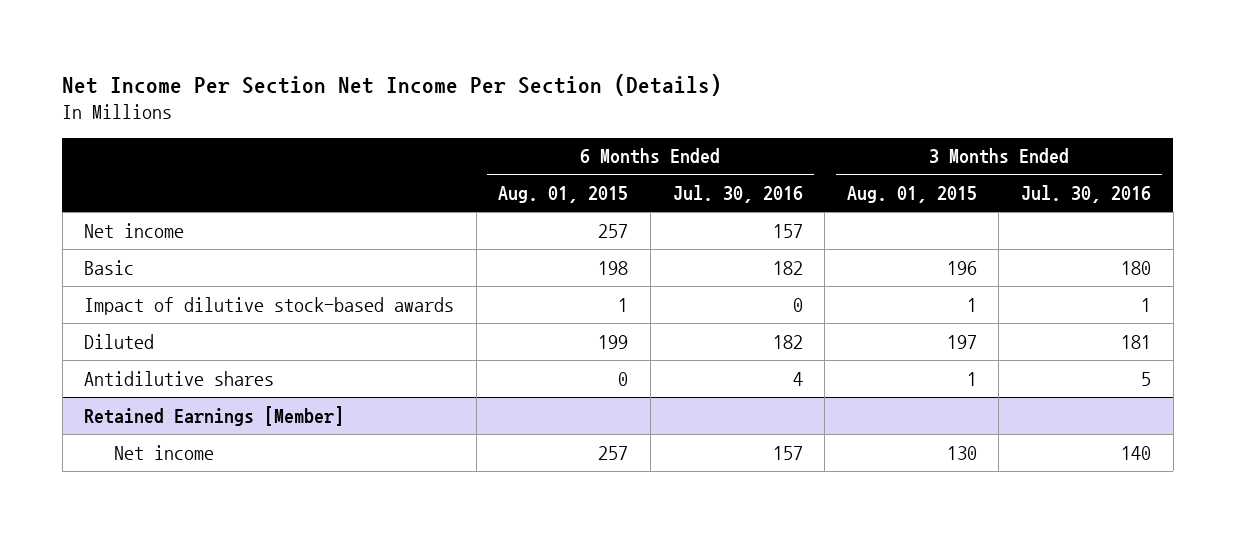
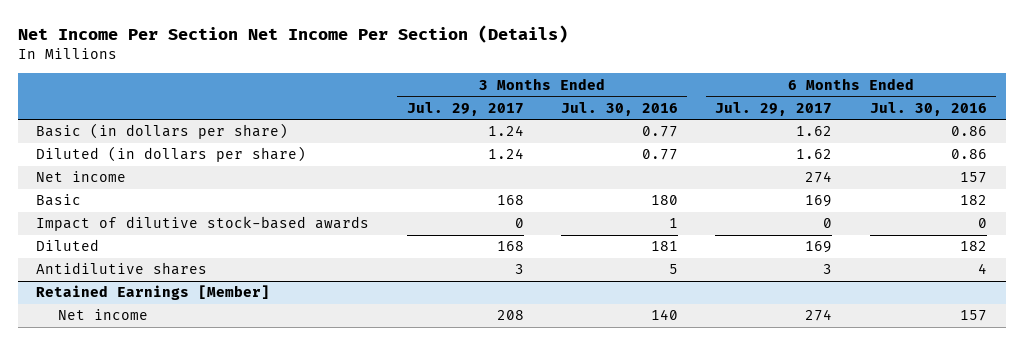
[498,186,629,204] Aug. 01, 2015 -> none
[846,186,977,204] Aug. 01, 2015 -> none
none -> [406,101,524,116] Jul. 29, 2017
none -> [715,101,833,116] Jul. 29, 2017
none -> [36,123,289,140] Basic (in dollars per share)
none -> [36,146,307,163] Diluted (in dollars per share)

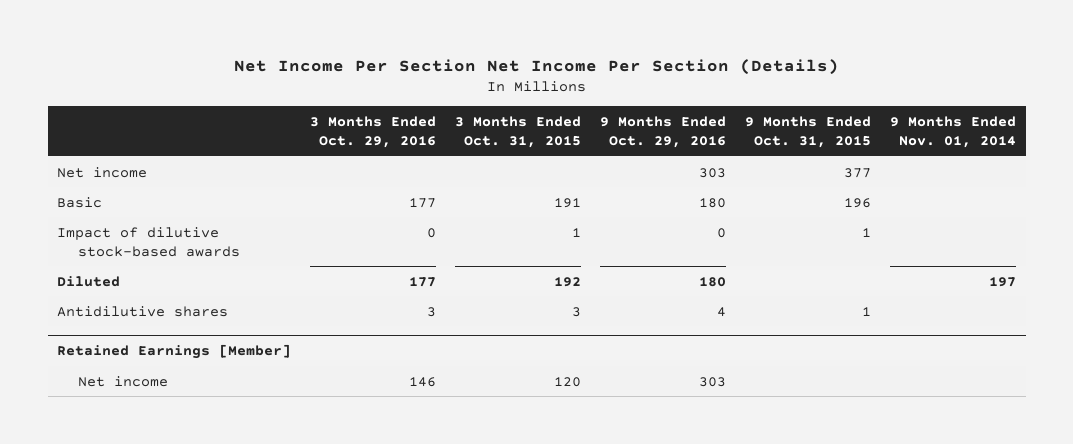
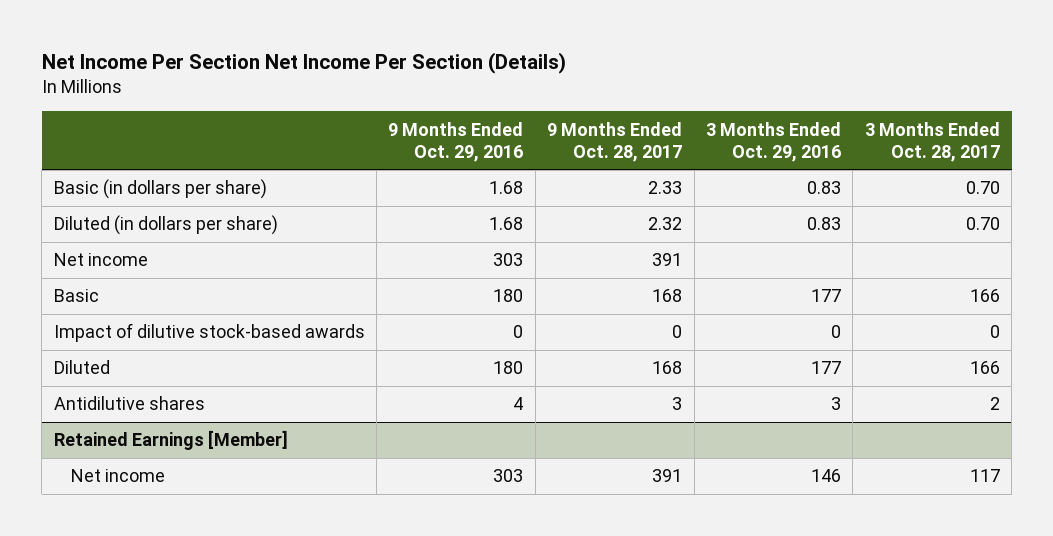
[455,115,582,148] 3 Months Ended Oct. 31, 2015 -> none
[745,115,872,148] 9 Months Ended Oct. 31, 2015 -> none
[890,115,1017,148] 9 Months Ended Nov. 01, 2014 -> none
none -> [547,121,683,162] 9 Months Ended Oct. 28, 2017
none -> [864,121,1000,162] 3 Months Ended Oct. 28, 2017
none -> [53,179,267,200] Basic (in dollars per share)
none -> [53,215,278,236] Diluted (in dollars per share)

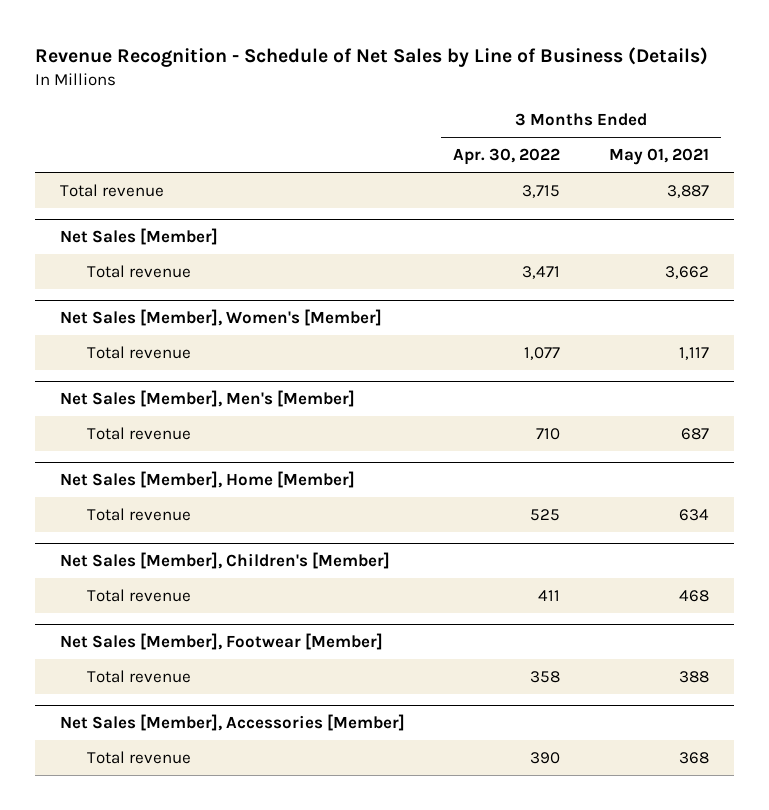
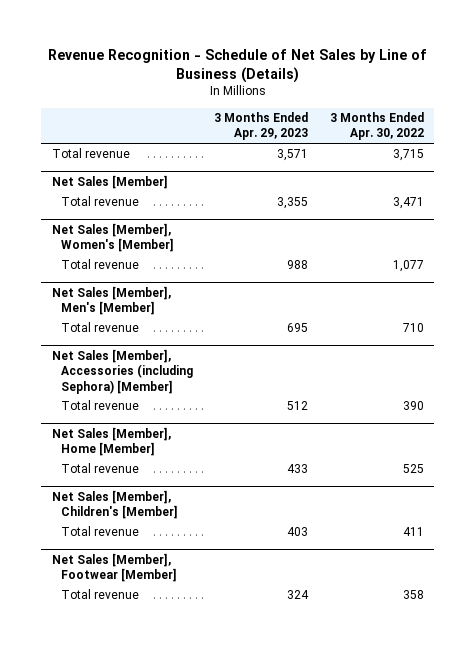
[609,148,710,166] May 01, 2021 -> none
none -> [214,112,309,141] 3 Months Ended Apr. 29, 2023
none -> [52,349,193,394] Net Sales [Member], Accessories (including Sephora) [Member]
none -> [60,400,139,411] Total revenue
[59,713,405,731] Net Sales [Member], Accessories [Member] -> none
[86,750,191,764] Total revenue -> none

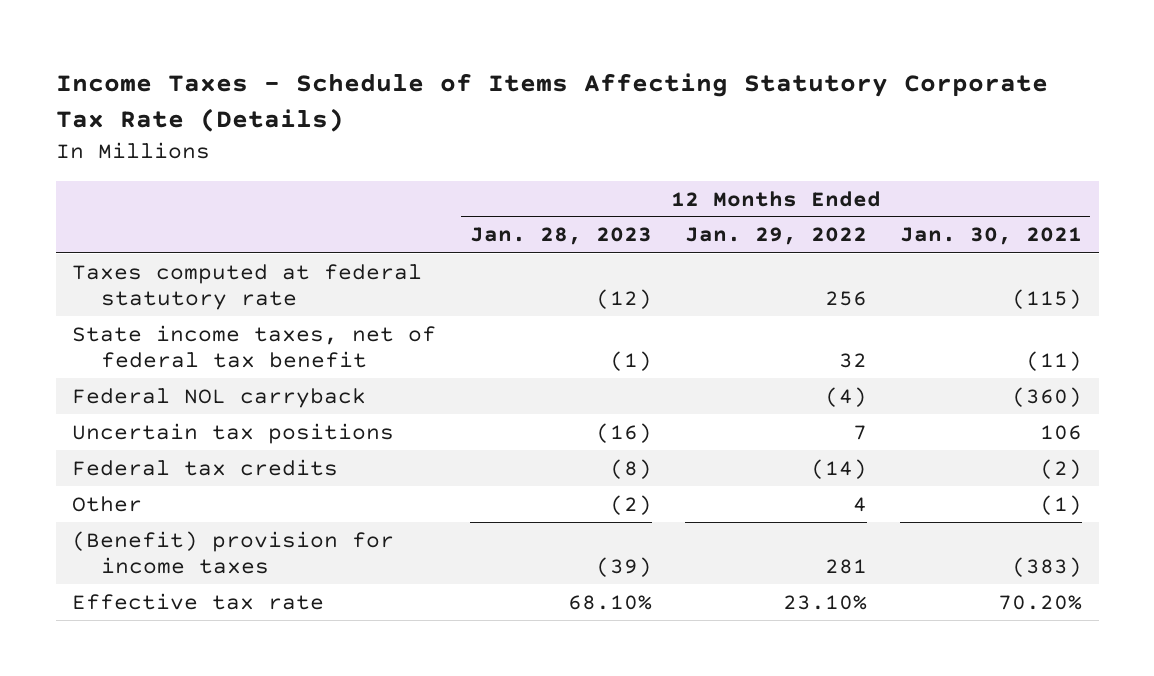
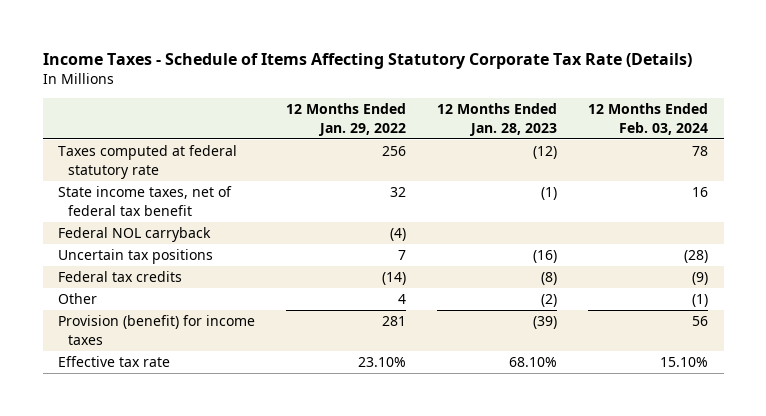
[899,227,1082,246] Jan. 30, 2021 -> none
none -> [588,103,709,135] 12 Months Ended Feb. 03, 2024
[72,530,395,575] (Benefit) provision for income taxes -> [58,315,256,345] Provision (benefit) for income taxes

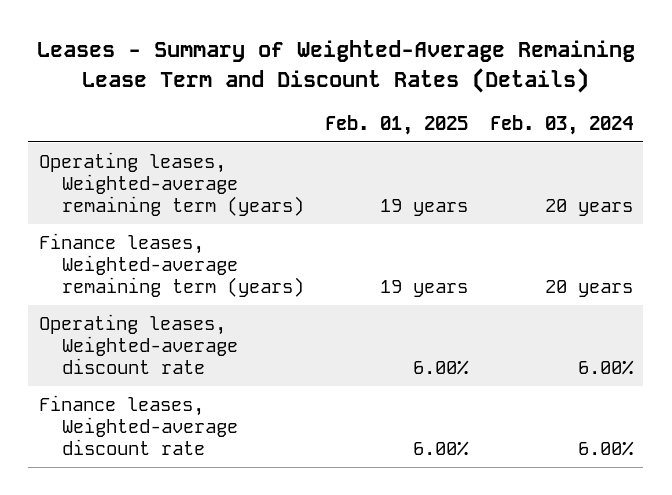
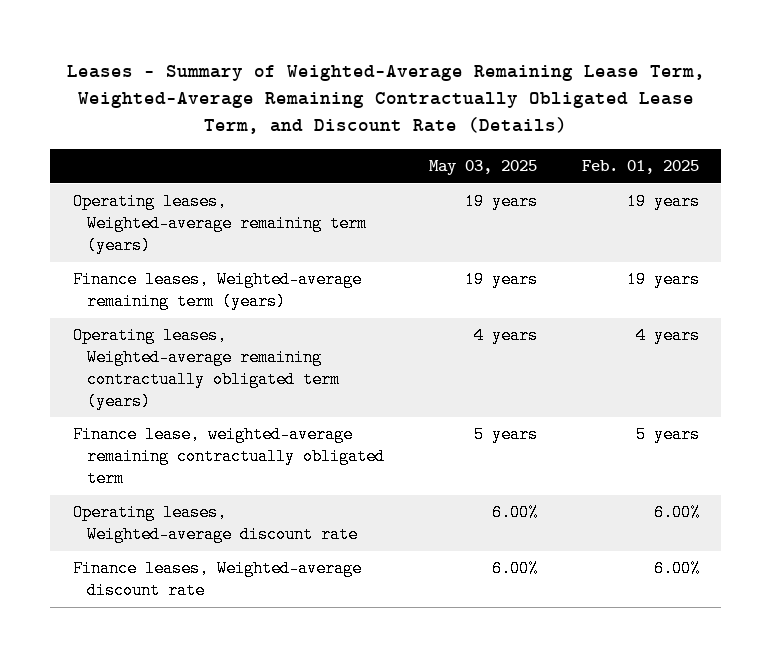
[36,40,635,93] Leases - Summary of Weighted-Average Remaining Lease Term and Discount Rates (Details) -> [66,65,705,135] Leases - Summary of Weighted-Average Remaining Lease Term, Weighted-Average Remaining Contractually Obligated Lease Term, and Discount Rate (Details)
[489,115,633,136] Feb. 03, 2024 -> none
none -> [428,159,537,175] May 03, 2025
none -> [72,327,340,410] Operating leases, Weighted-average remaining contractually obligated term (years)
none -> [72,426,385,487] Finance lease, weighted-average remaining contractually obligated term

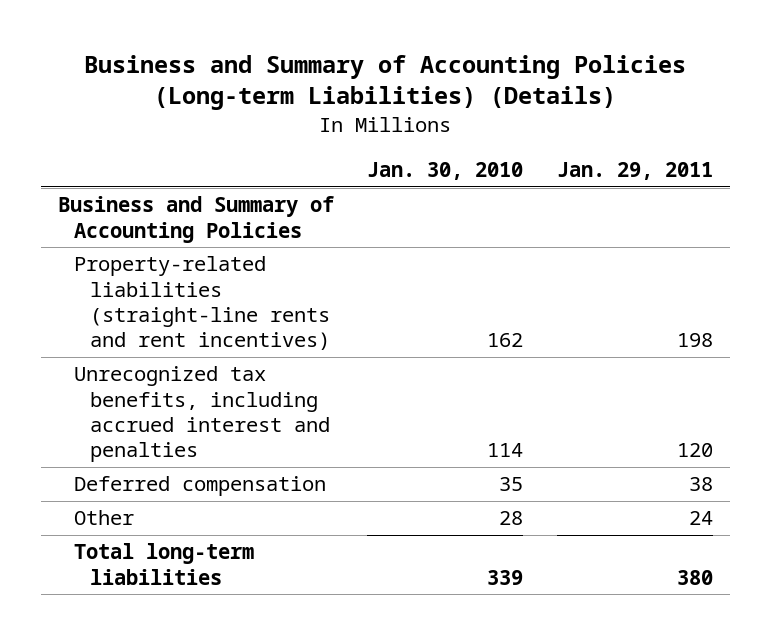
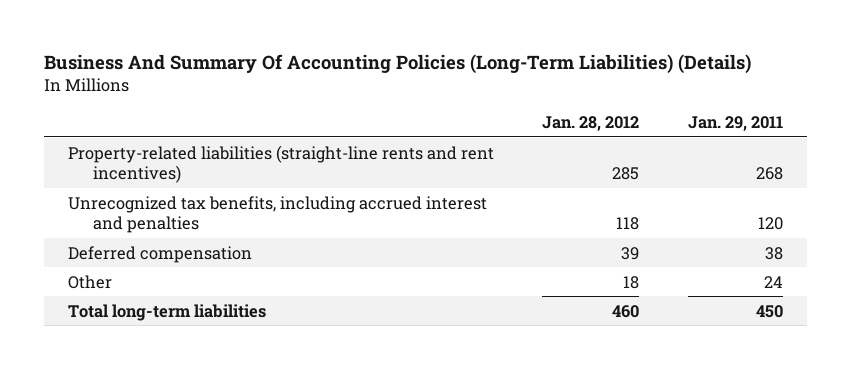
[84,54,687,111] Business and Summary of Accounting Policies (Long-term Liabilities) (Details) -> [43,54,751,75] Business And Summary Of Accounting Policies (Long-Term Liabilities) (Details)
[367,162,524,181] Jan. 30, 2010 -> none
none -> [542,116,640,132] Jan. 28, 2012
[57,196,334,243] Business and Summary of Accounting Policies -> none
[677,333,714,348] 198 -> [755,167,783,181] 268
[677,569,714,585] 380 -> [755,304,783,318] 450

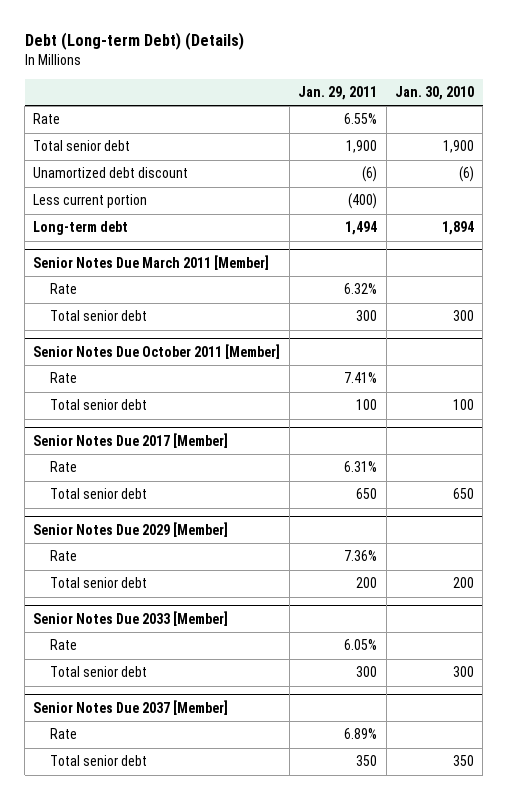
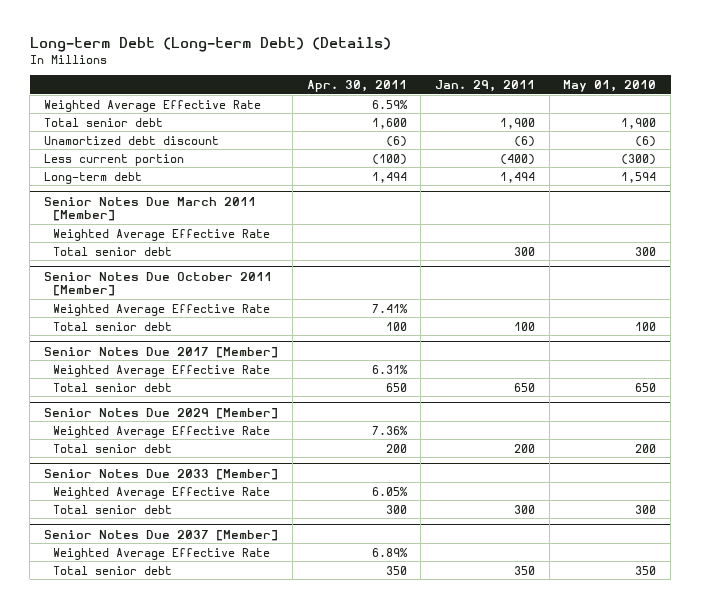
[24,32,244,51] Debt (Long-term Debt) (Details) -> [29,36,391,52] Long-term Debt (Long-term Debt) (Details)
[394,85,474,100] Jan. 30, 2010 -> none
none -> [306,79,407,92] Apr. 30, 2011
none -> [563,79,657,92] May 01, 2010
[33,113,61,125] Rate -> none
none -> [44,99,262,112] Weighted Average Effective Rate
[49,283,77,295] Rate -> none
none -> [52,228,270,241] Weighted Average Effective Rate
[49,372,77,384] Rate -> none
none -> [52,303,270,316] Weighted Average Effective Rate
[49,461,77,473] Rate -> none
none -> [52,364,270,377] Weighted Average Effective Rate
[49,550,77,562] Rate -> none
none -> [52,425,270,438] Weighted Average Effective Rate
[49,639,77,651] Rate -> none
none -> [52,486,270,499] Weighted Average Effective Rate
[49,728,77,740] Rate -> none
none -> [52,547,270,560] Weighted Average Effective Rate

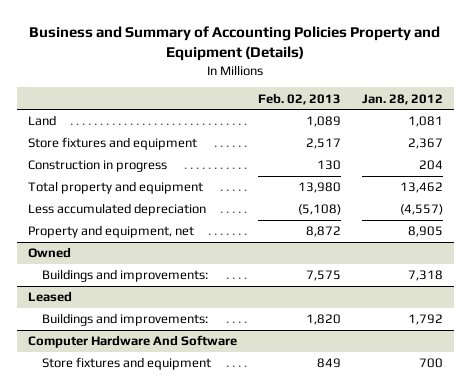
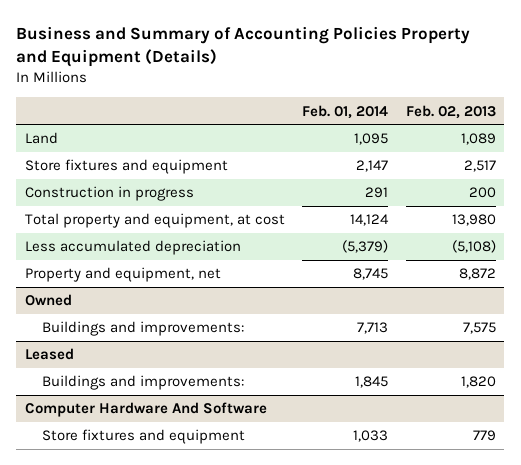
[362,93,444,105] Jan. 28, 2012 -> none
none -> [302,104,389,119] Feb. 01, 2014
[316,160,341,171] 130 -> [468,187,496,199] 200
[27,181,203,195] Total property and equipment -> [24,213,285,229] Total property and equipment, at cost
[316,358,341,369] 849 -> [472,430,496,442] 779

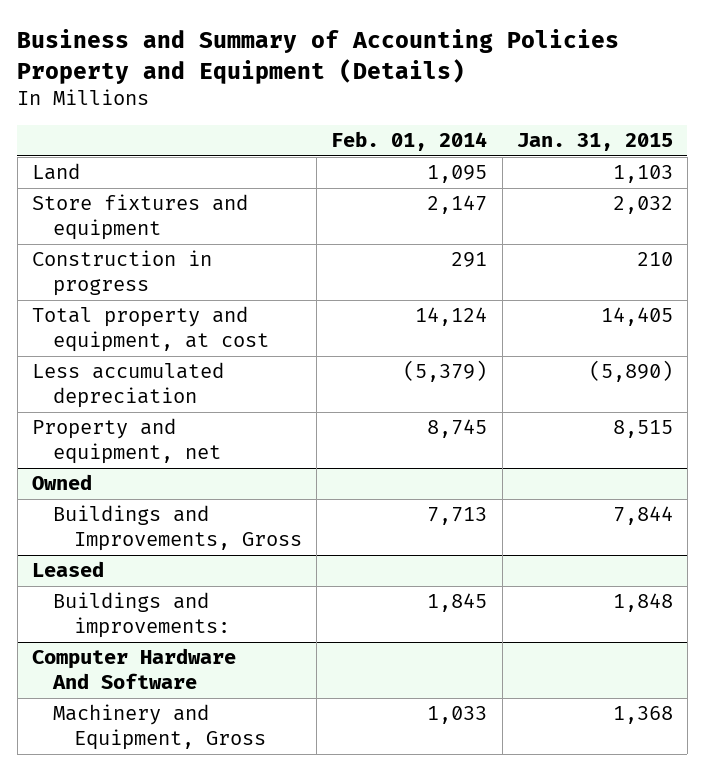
[405,104,496,119] Feb. 02, 2013 -> none
none -> [516,133,673,152] Jan. 31, 2015
[42,321,245,337] Buildings and improvements: -> [52,505,302,552] Buildings and Improvements, Gross
[42,429,246,445] Store fixtures and equipment -> [52,704,266,751] Machinery and Equipment, Gross

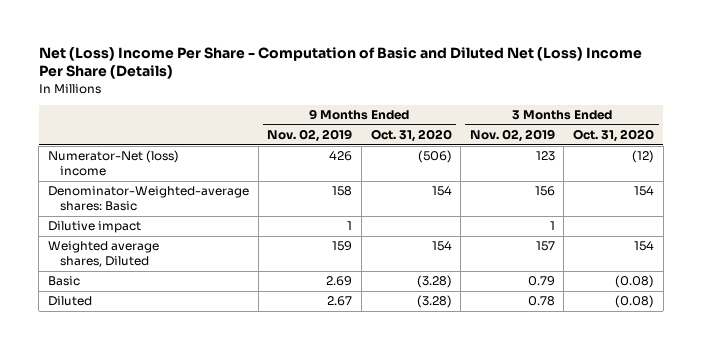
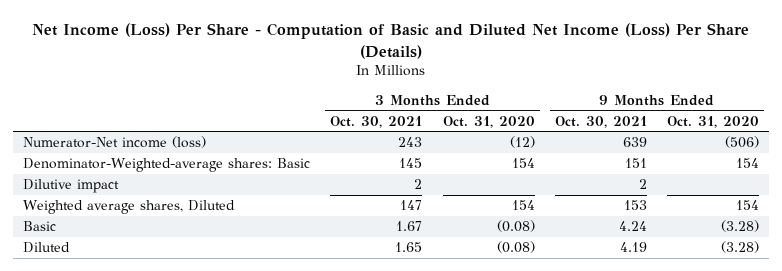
[38,46,642,80] Net (Loss) Income Per Share - Computation of Basic and Diluted Net (Loss) Income Per Share (Details) -> [32,22,750,59] Net Income (Loss) Per Share - Computation of Basic and Diluted Net Income (Loss) Per Share (Details)
[267,129,353,143] Nov. 02, 2019 -> none
[469,129,555,143] Nov. 02, 2019 -> none
none -> [330,115,423,128] Oct. 30, 2021
none -> [554,115,647,128] Oct. 30, 2021
[47,150,179,177] Numerator-Net (loss) income -> [23,136,207,149] Numerator-Net income (loss)

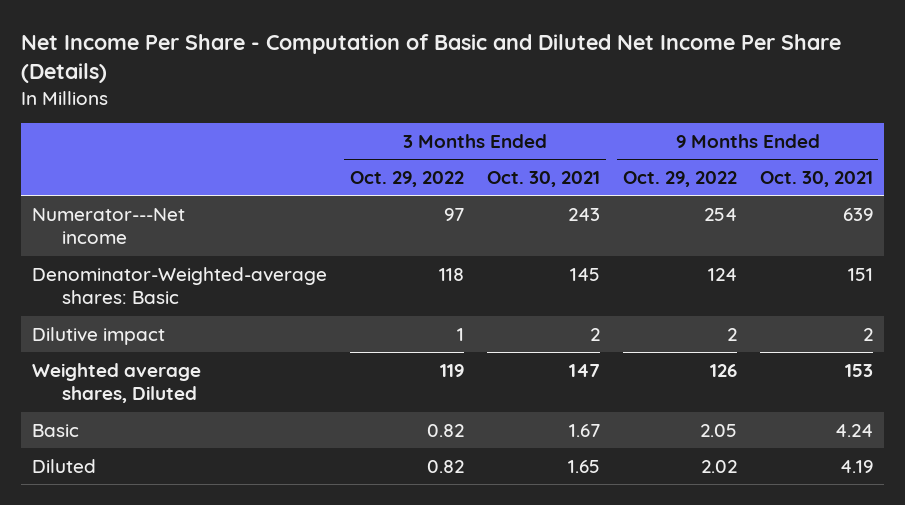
[32,22,750,59] Net Income (Loss) Per Share - Computation of Basic and Diluted Net Income (Loss) Per Share (Details) -> [20,34,841,84] Net Income Per Share - Computation of Basic and Diluted Net Income Per Share (Details)
[442,115,535,128] Oct. 31, 2020 -> none
[666,115,759,128] Oct. 31, 2020 -> none
none -> [350,170,465,187] Oct. 29, 2022
none -> [622,170,737,187] Oct. 29, 2022
[23,136,207,149] Numerator-Net income (loss) -> [32,207,186,245] Numerator---Net income

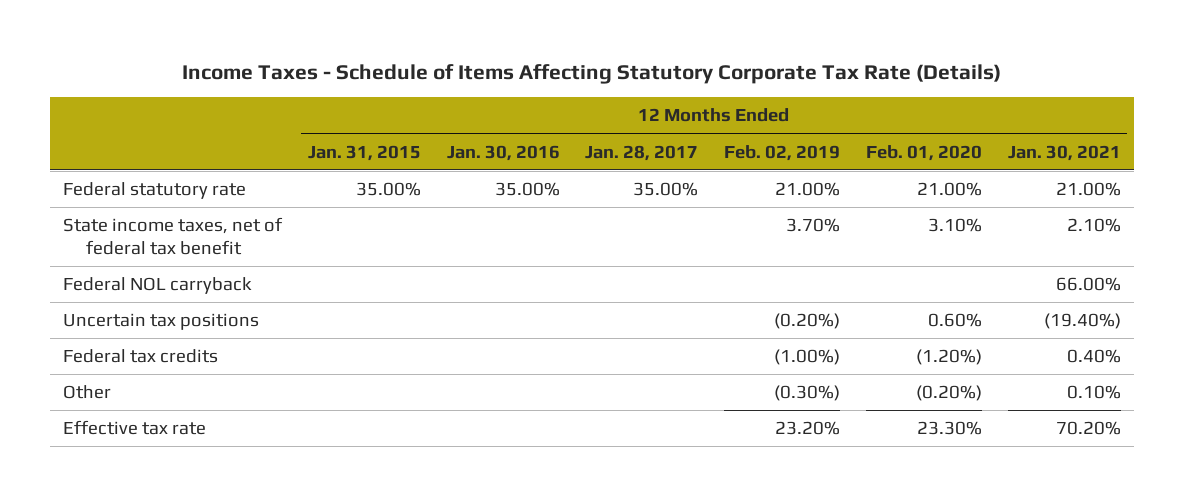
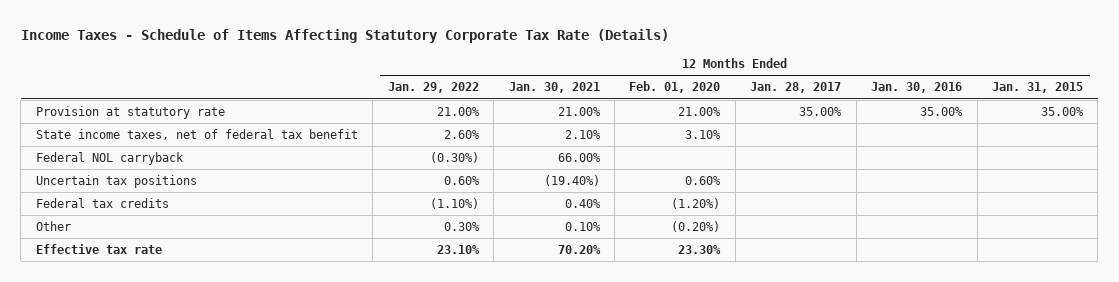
[724,144,841,161] Feb. 02, 2019 -> none
none -> [387,82,479,94] Jan. 29, 2022
[63,182,247,200] Federal statutory rate -> [35,106,225,120] Provision at statutory rate

